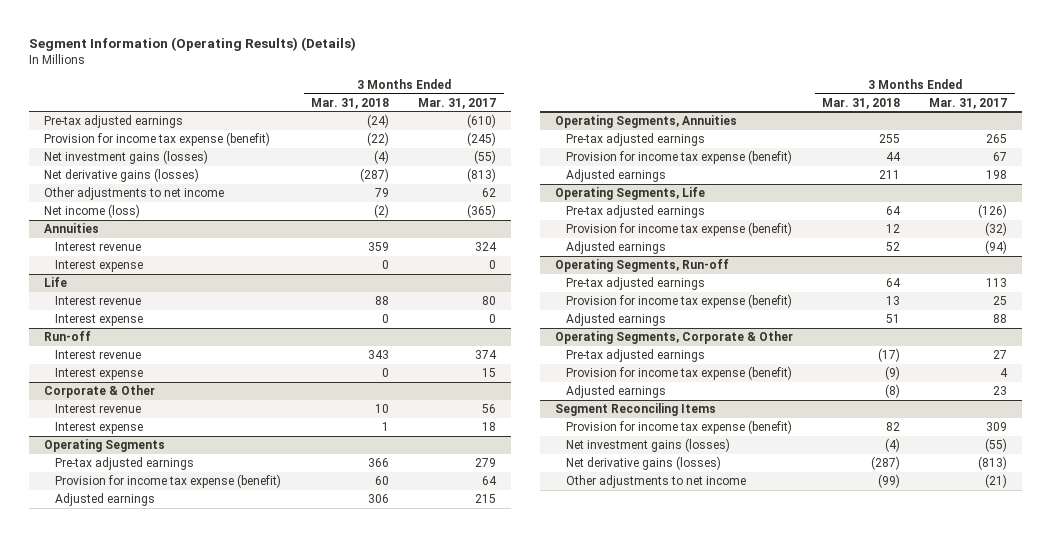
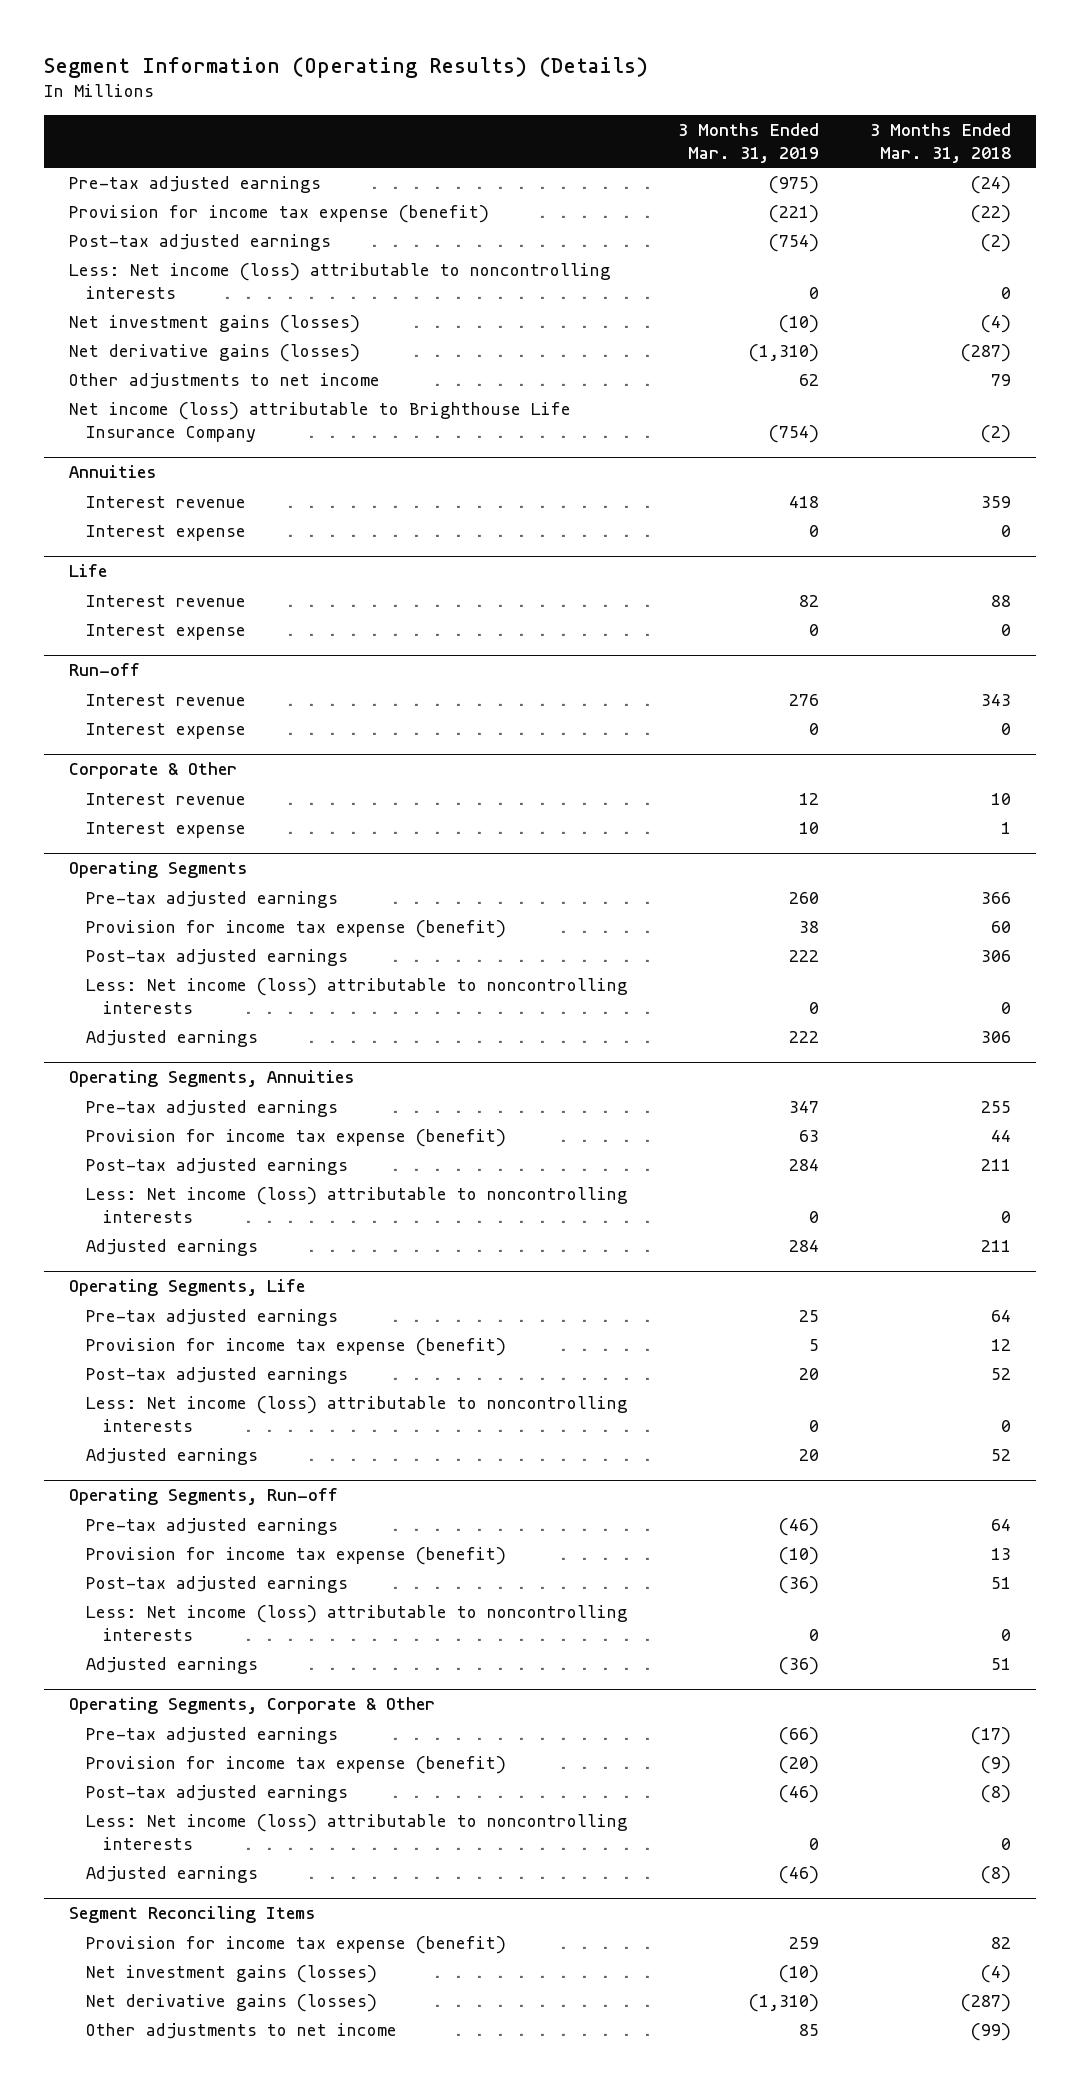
[418,97,497,109] Mar. 31, 2017 -> none
none -> [678,123,820,164] 3 Months Ended Mar. 31, 2019
none -> [69,233,332,251] Post-tax adjusted earnings
none -> [69,262,612,299] Less: Net income (loss) attributable to noncontrolling interests
[43,204,140,219] Net income (loss) -> [69,401,572,442] Net income (loss) attributable to Brighthouse Life Insurance Company
none -> [86,948,349,966] Post-tax adjusted earnings
none -> [86,977,629,1014] Less: Net income (loss) attributable to noncontrolling interests
none -> [86,1157,349,1175] Post-tax adjusted earnings
none -> [86,1186,629,1223] Less: Net income (loss) attributable to noncontrolling interests
none -> [86,1366,349,1384] Post-tax adjusted earnings
none -> [86,1395,629,1432] Less: Net income (loss) attributable to noncontrolling interests
none -> [86,1575,349,1593] Post-tax adjusted earnings
none -> [86,1604,629,1641] Less: Net income (loss) attributable to noncontrolling interests
none -> [86,1784,349,1802] Post-tax adjusted earnings
none -> [86,1813,629,1850] Less: Net income (loss) attributable to noncontrolling interests

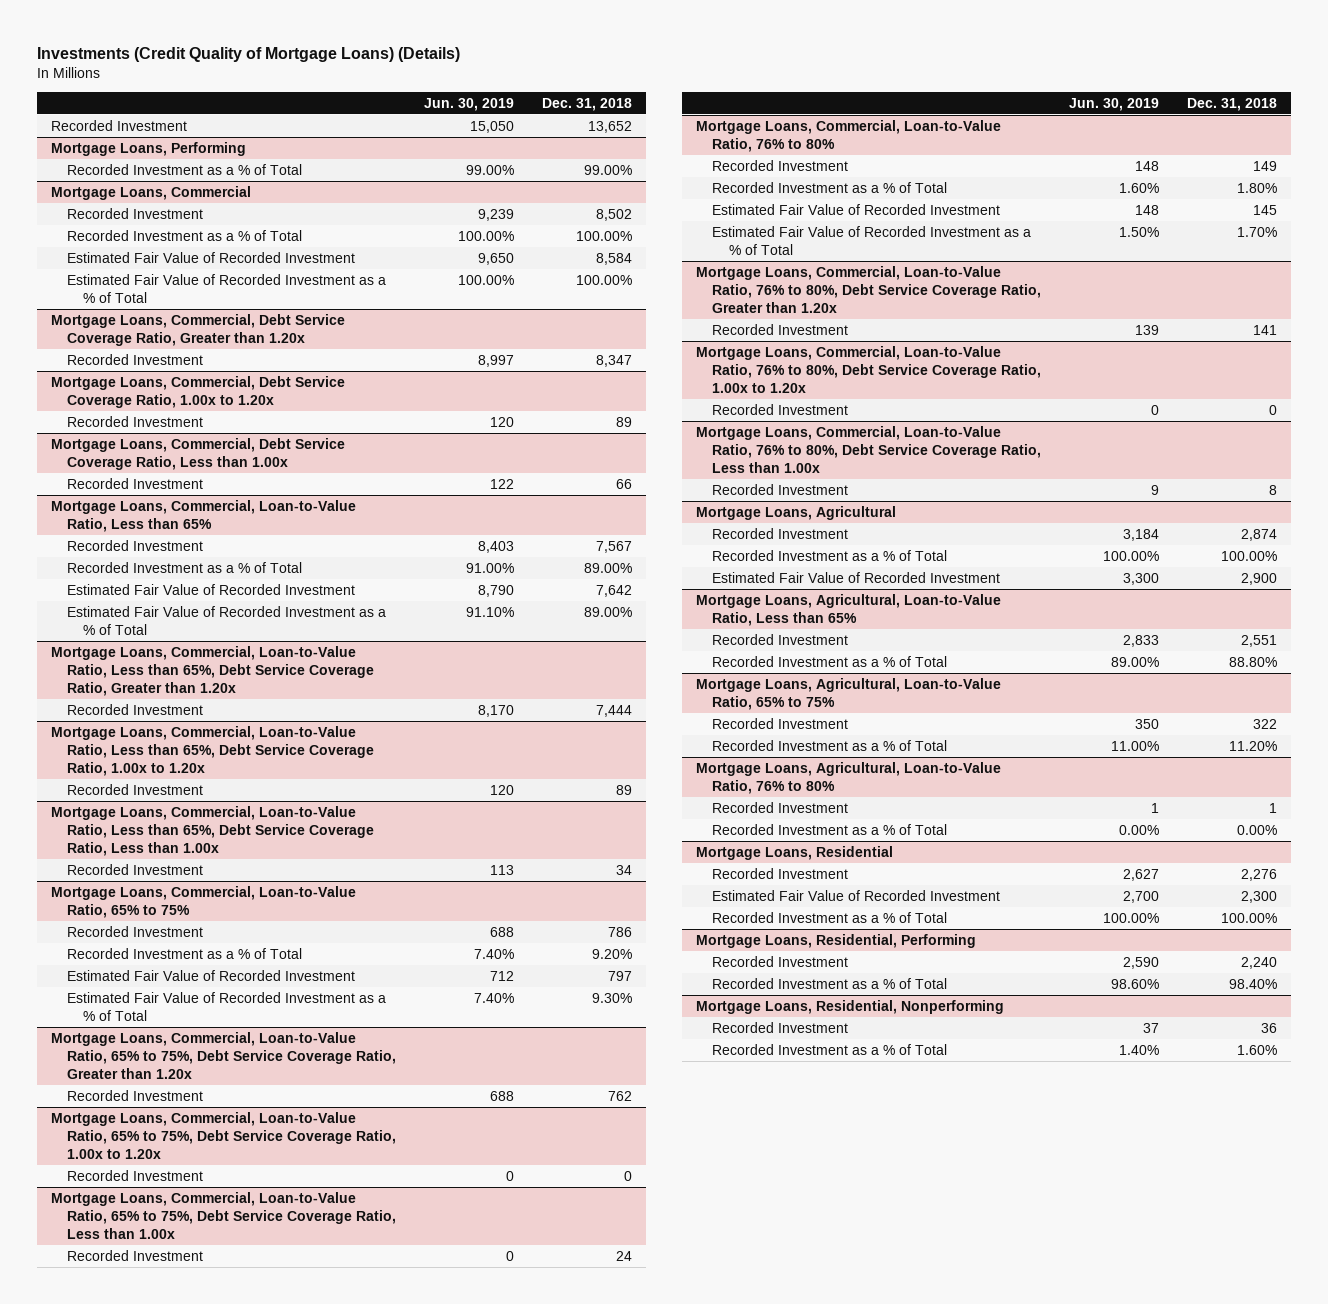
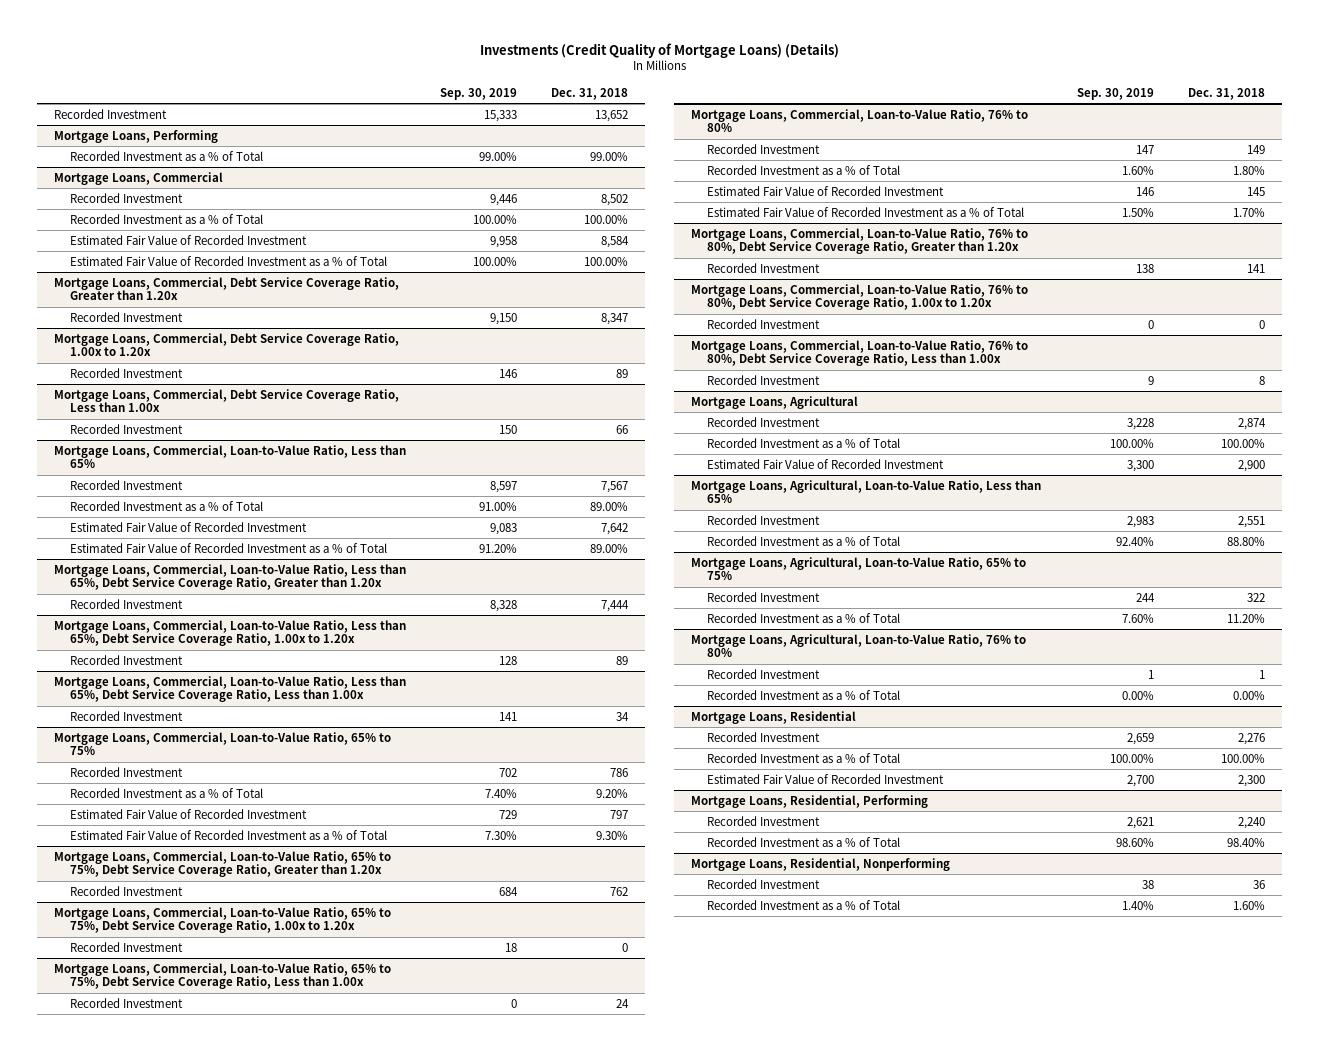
[424,97,515,111] Jun. 30, 2019 -> none
none -> [440,87,518,100] Sep. 30, 2019
[712,889,1001,901] Estimated Fair Value of Recorded Investment -> [707,773,945,784] Estimated Fair Value of Recorded Investment

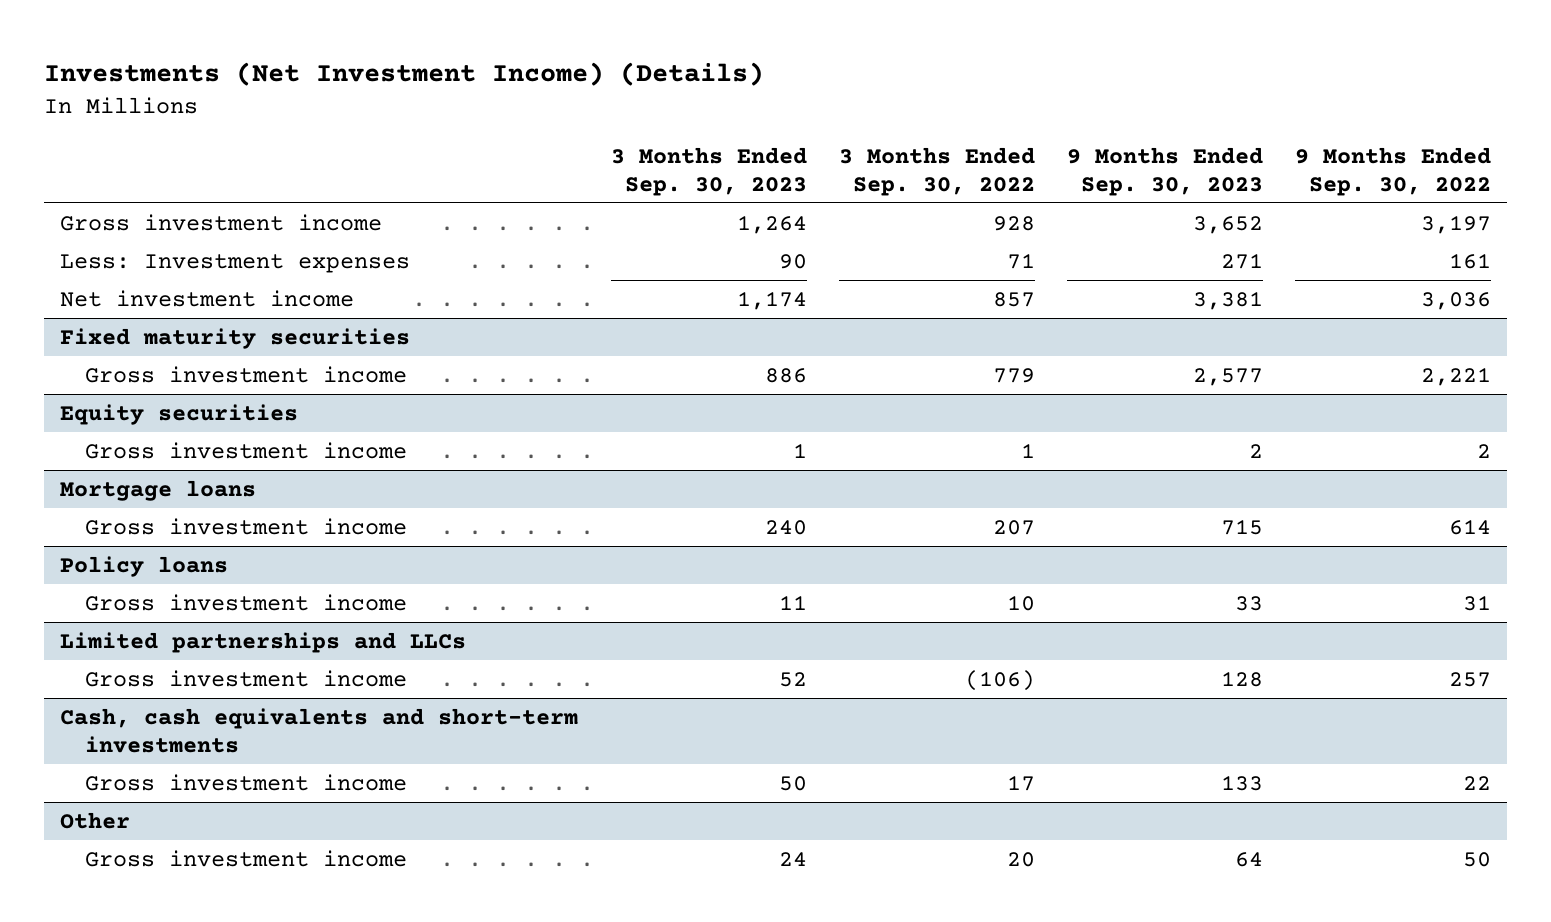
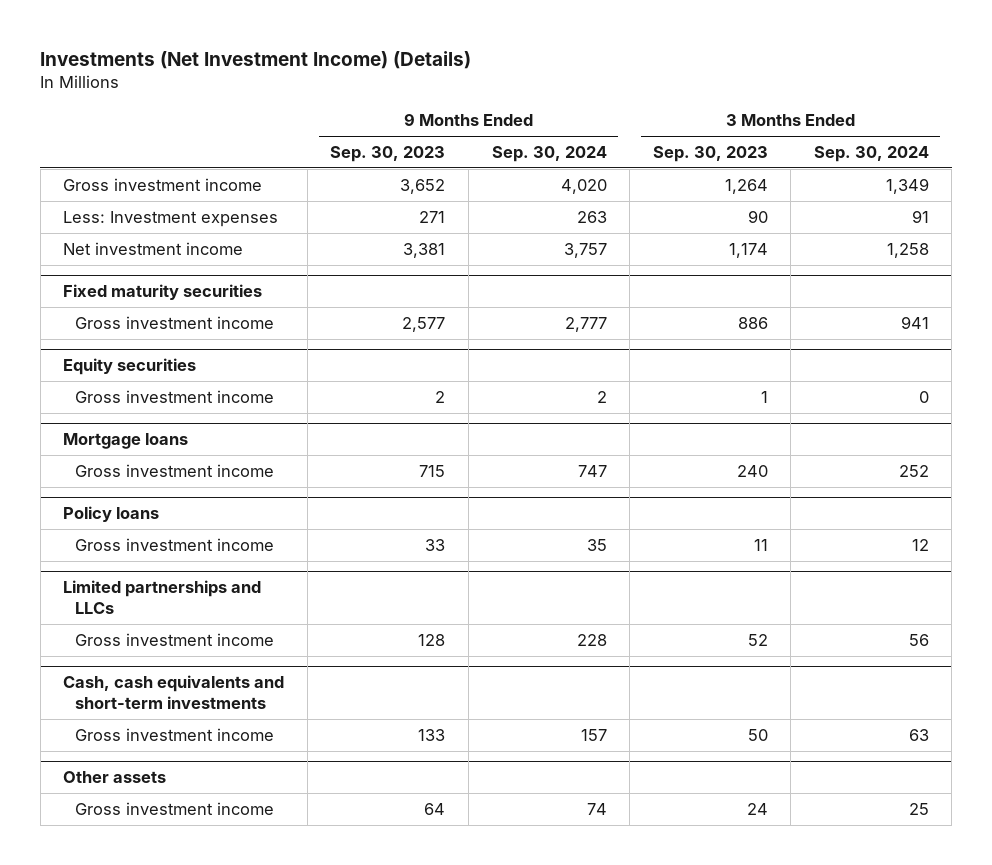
[838,146,1035,196] 3 Months Ended Sep. 30, 2022 -> none
[1294,146,1491,196] 9 Months Ended Sep. 30, 2022 -> none
none -> [491,146,607,163] Sep. 30, 2024
none -> [813,146,929,163] Sep. 30, 2024
[60,812,131,830] Other -> [63,771,167,784] Other assets

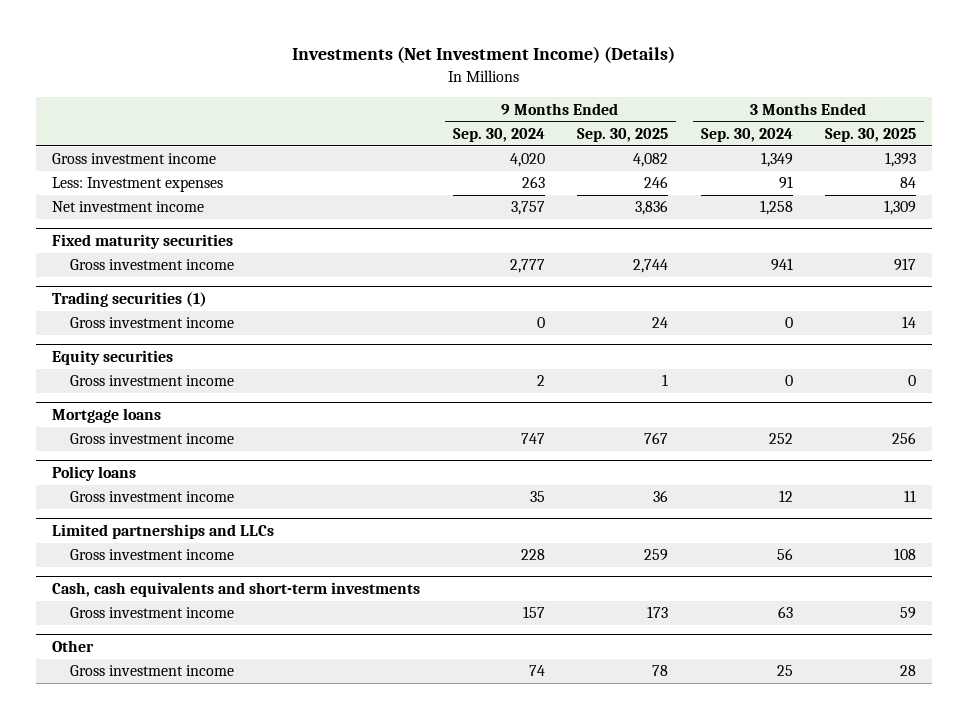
[330,146,446,163] Sep. 30, 2023 -> none
[652,146,768,163] Sep. 30, 2023 -> none
none -> [577,127,669,142] Sep. 30, 2025
none -> [825,127,917,142] Sep. 30, 2025
none -> [52,291,208,307] Trading securities (1)
none -> [69,317,234,329] Gross investment income
[63,771,167,784] Other assets -> [52,639,95,652] Other

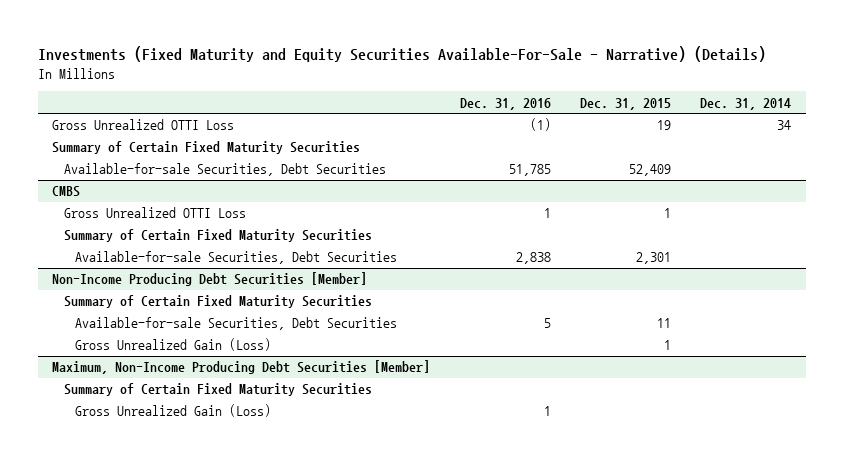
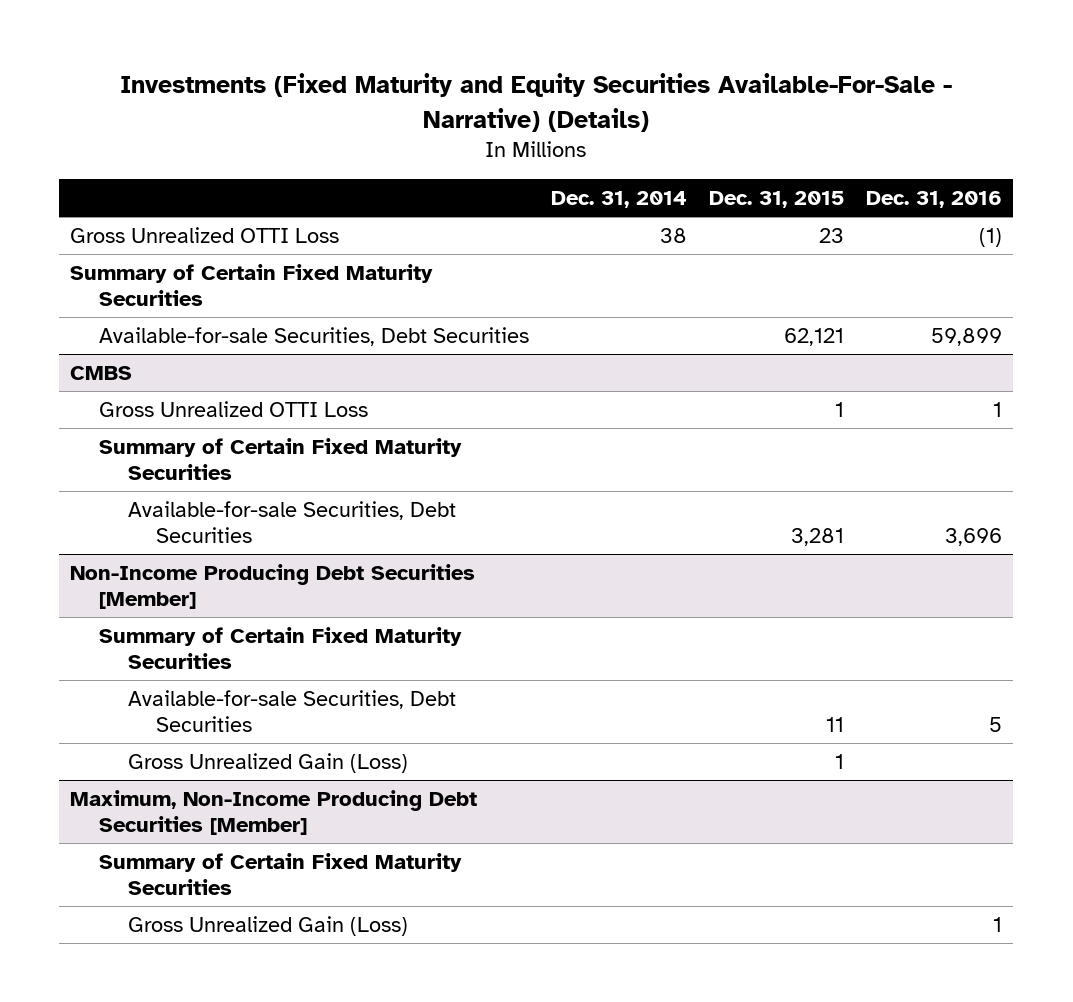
[656,120,671,131] 19 -> [819,228,845,244] 23
[777,120,792,131] 34 -> [660,228,688,244] 38
[508,164,551,177] 51,785 -> [931,328,1003,347] 59,899
[628,164,671,177] 52,409 -> [784,328,845,347] 62,121
[515,252,551,265] 2,838 -> [945,527,1003,546] 3,696
[635,252,671,265] 2,301 -> [791,527,845,546] 3,281

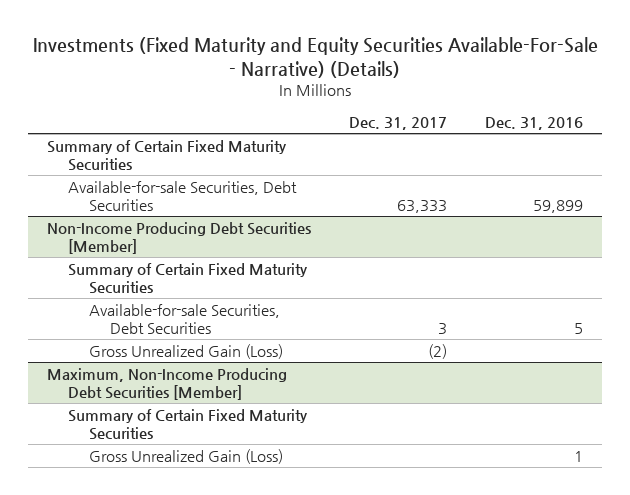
[551,191,688,209] Dec. 31, 2014 -> none
[709,191,845,209] Dec. 31, 2015 -> none
none -> [349,116,448,130] Dec. 31, 2017
[70,227,340,244] Gross Unrealized OTTI Loss -> none
[70,366,133,381] CMBS -> none
[99,401,369,418] Gross Unrealized OTTI Loss -> none
[99,438,463,480] Summary of Certain Fixed Maturity Securities -> none
[127,501,456,543] Available-for-sale Securities, Debt Securities -> none

